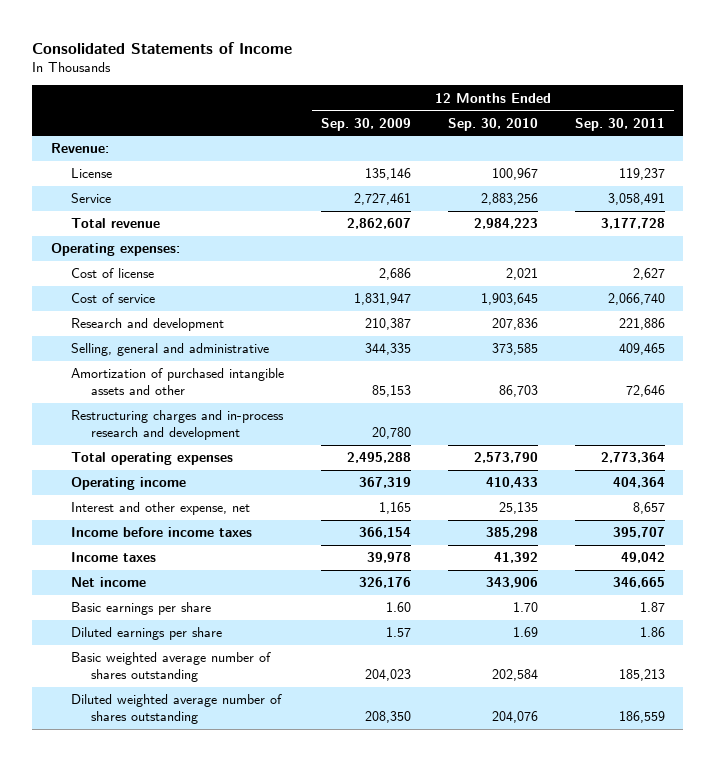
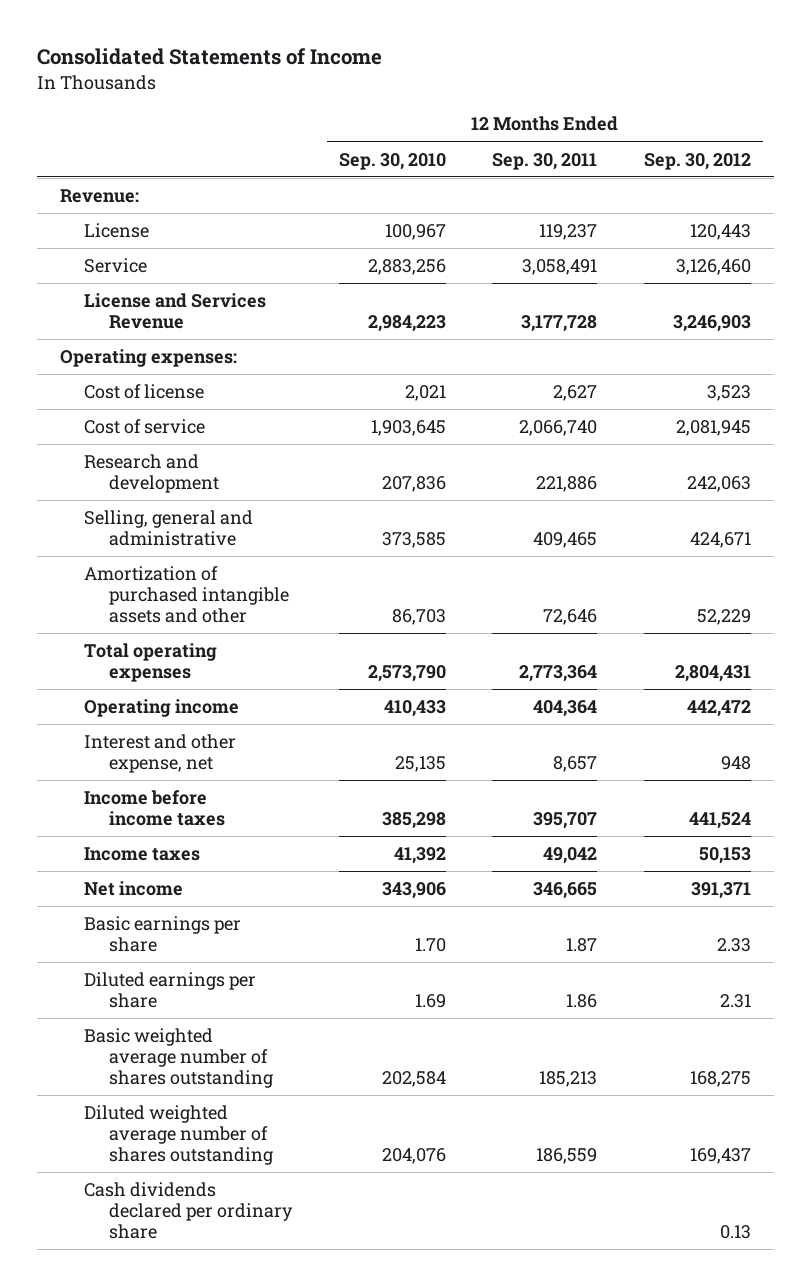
[320,117,411,131] Sep. 30, 2009 -> none
none -> [643,152,751,170] Sep. 30, 2012
[70,218,160,229] Total revenue -> [84,292,267,329] License and Services Revenue
[70,410,284,441] Restructuring charges and in-process research and development -> none
none -> [84,1181,294,1239] Cash dividends declared per ordinary share

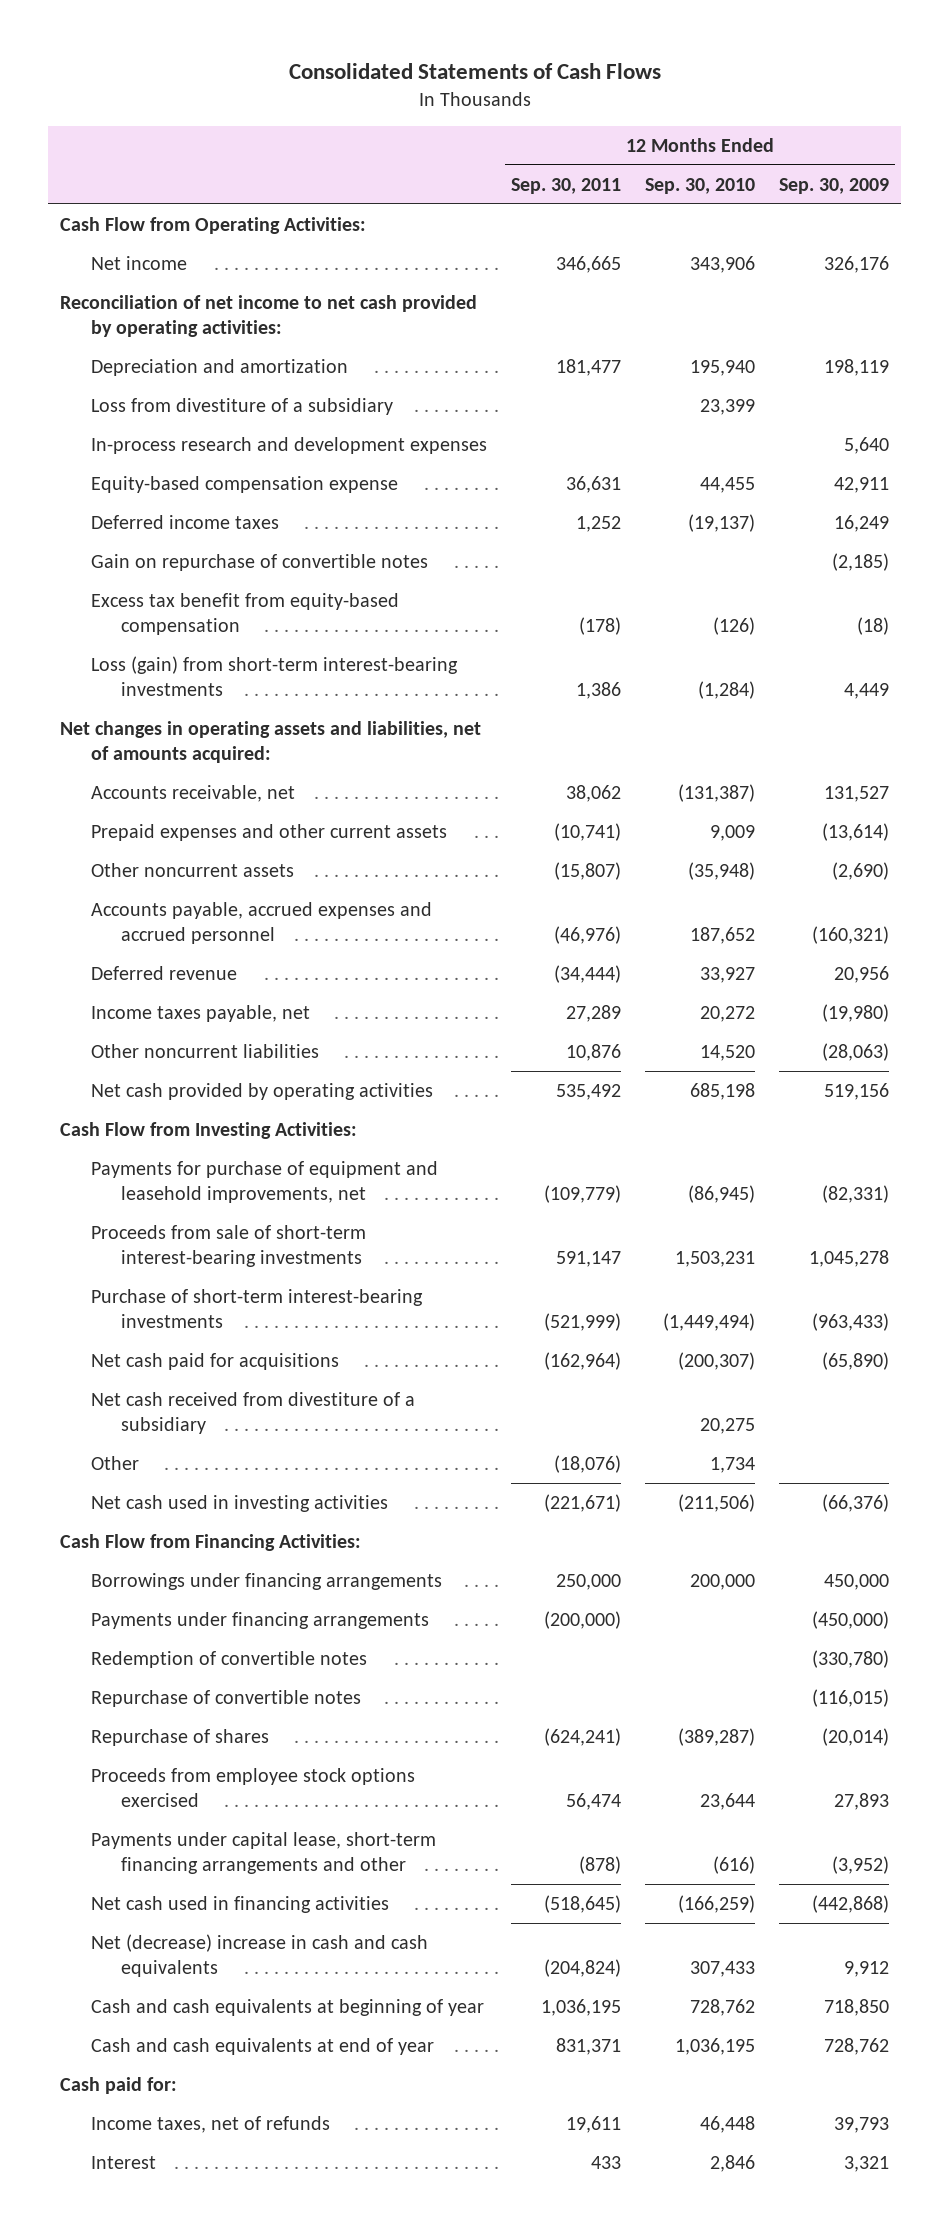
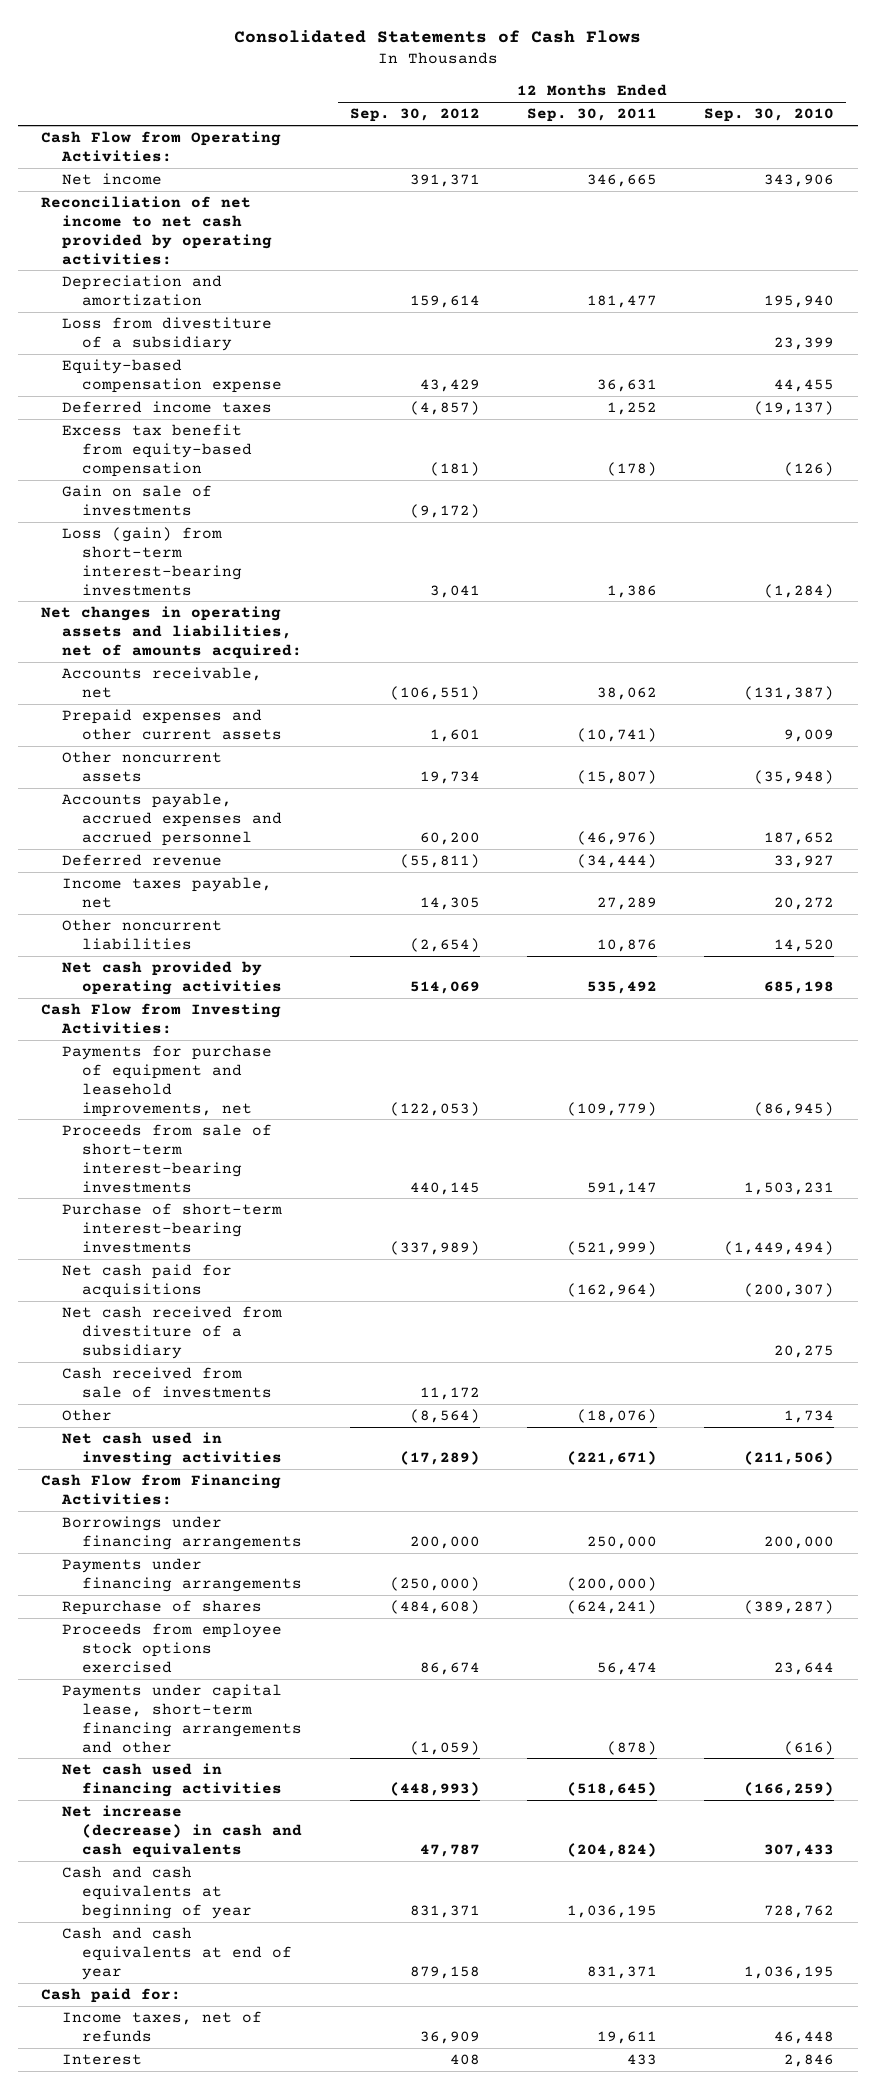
[778,177,889,194] Sep. 30, 2009 -> none
none -> [349,108,480,123] Sep. 30, 2012
[90,436,487,454] In-process research and development expenses -> none
[90,553,428,571] Gain on repurchase of convertible notes -> none
none -> [61,485,212,516] Gain on sale of investments
none -> [61,1367,273,1398] Cash received from sale of investments
[90,1650,367,1668] Redemption of convertible notes -> none
[90,1689,361,1707] Repurchase of convertible notes -> none
[90,1933,428,1978] Net (decrease) increase in cash and cash equivalents -> [61,1805,303,1858] Net increase (decrease) in cash and cash equivalents

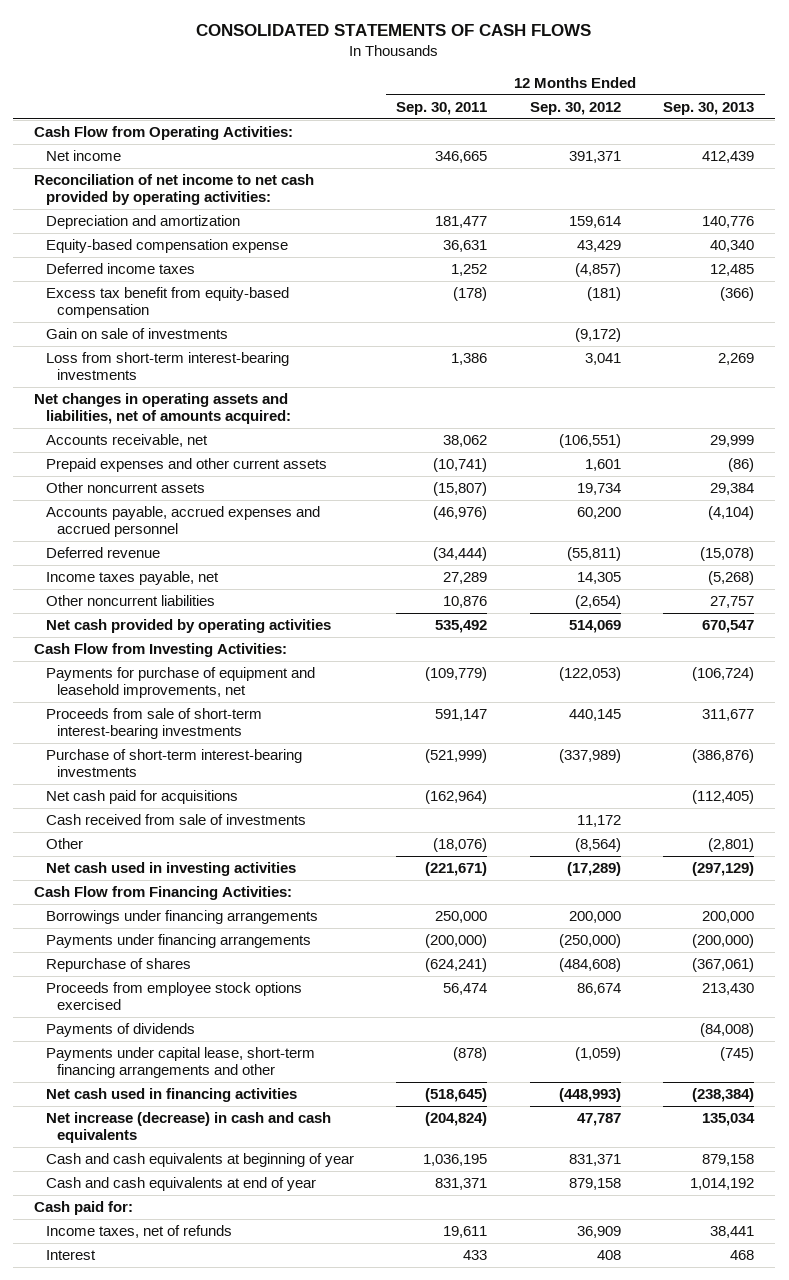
[233,30,641,44] Consolidated Statements of Cash Flows -> [196,24,592,37] CONSOLIDATED STATEMENTS OF CASH FLOWS
[704,108,835,123] Sep. 30, 2010 -> none
none -> [663,101,755,115] Sep. 30, 2013
[61,317,272,351] Loss from divestiture of a subsidiary -> none
[61,527,243,596] Loss (gain) from short-term interest-bearing investments -> [45,352,289,381] Loss from short-term interest-bearing investments
[61,1306,282,1359] Net cash received from divestiture of a subsidiary -> none
none -> [45,1023,195,1038] Payments of dividends

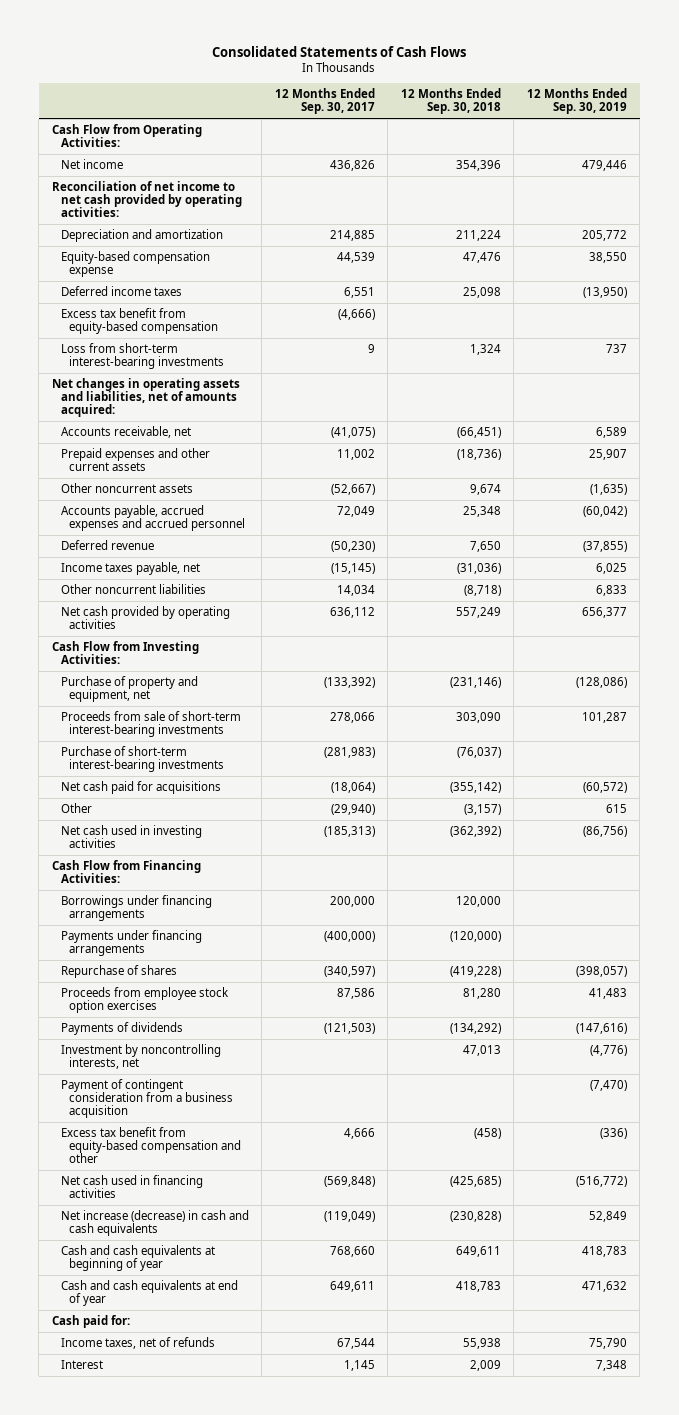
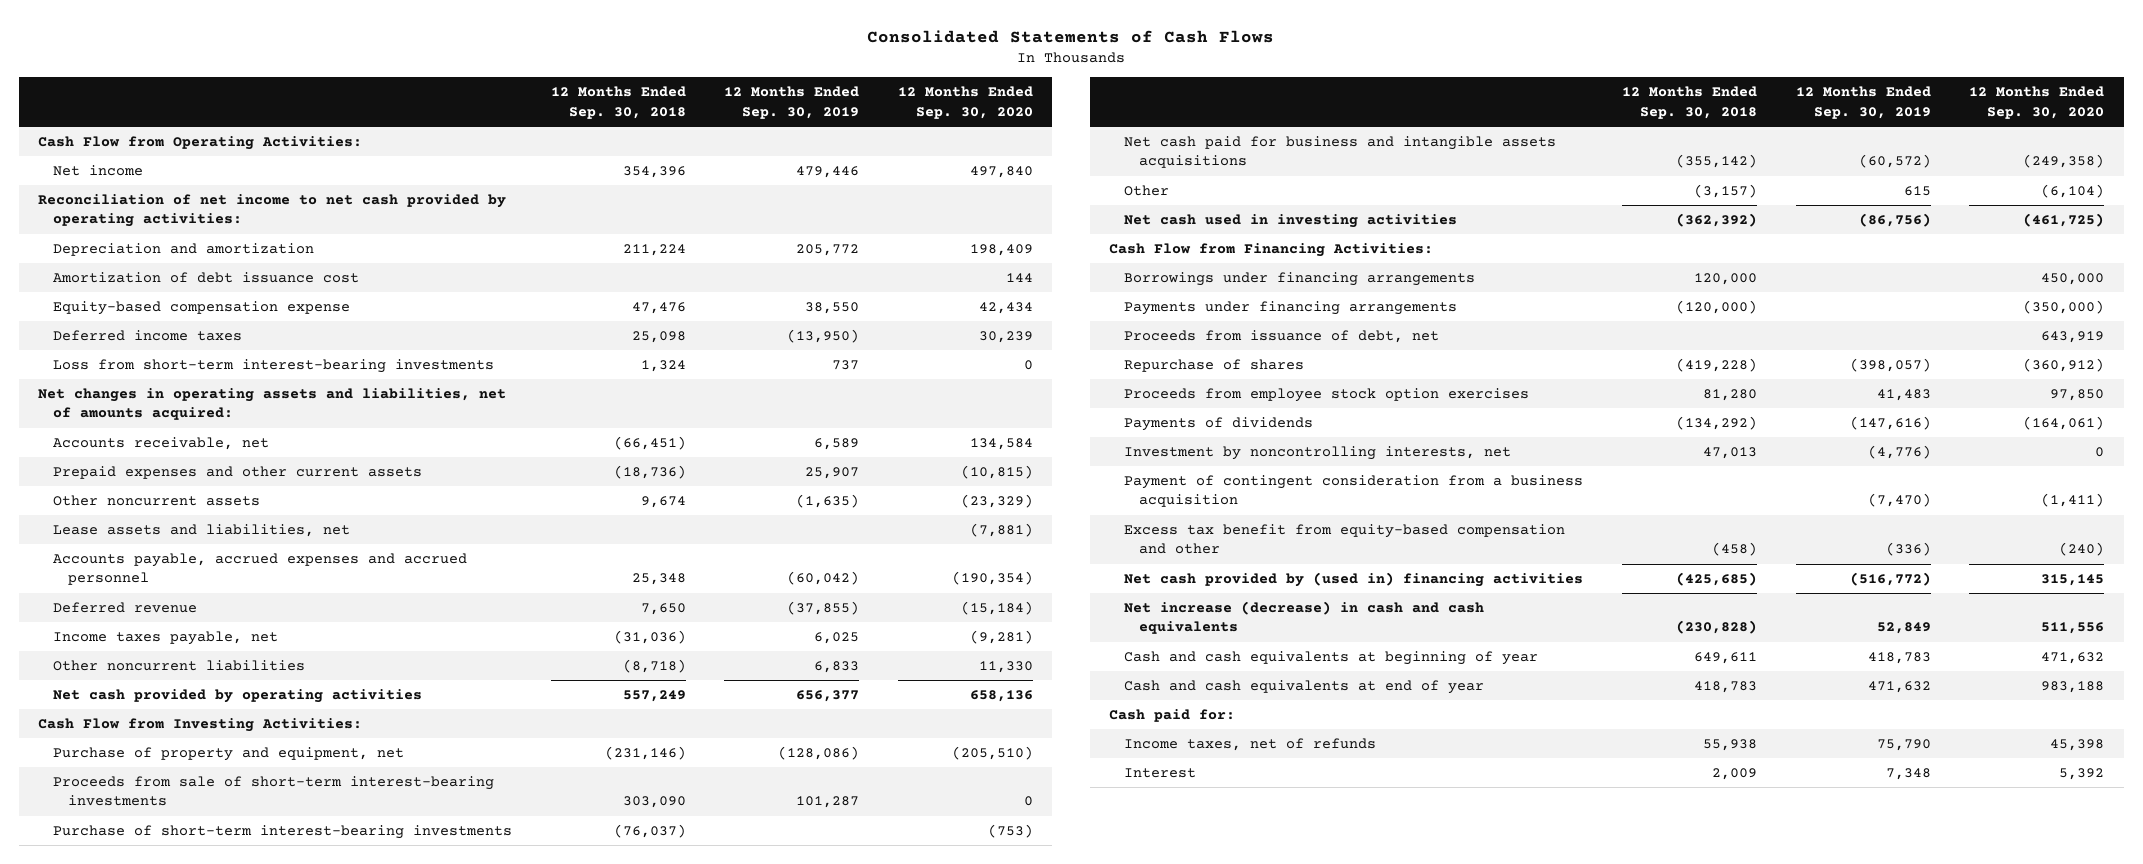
[274,88,375,115] 12 Months Ended Sep. 30, 2017 -> none
none -> [898,86,1034,119] 12 Months Ended Sep. 30, 2020
none -> [53,271,360,283] Amortization of debt issuance cost
[60,307,219,335] Excess tax benefit from equity-based compensation -> none
none -> [53,523,351,537] Lease assets and liabilities, net
[60,780,221,794] Net cash paid for acquisitions -> [1124,135,1557,169] Net cash paid for business and intangible assets acquisitions
none -> [1124,329,1440,343] Proceeds from issuance of debt, net
[60,1174,203,1199] Net cash used in financing activities -> [1124,571,1584,587] Net cash provided by (used in) financing activities

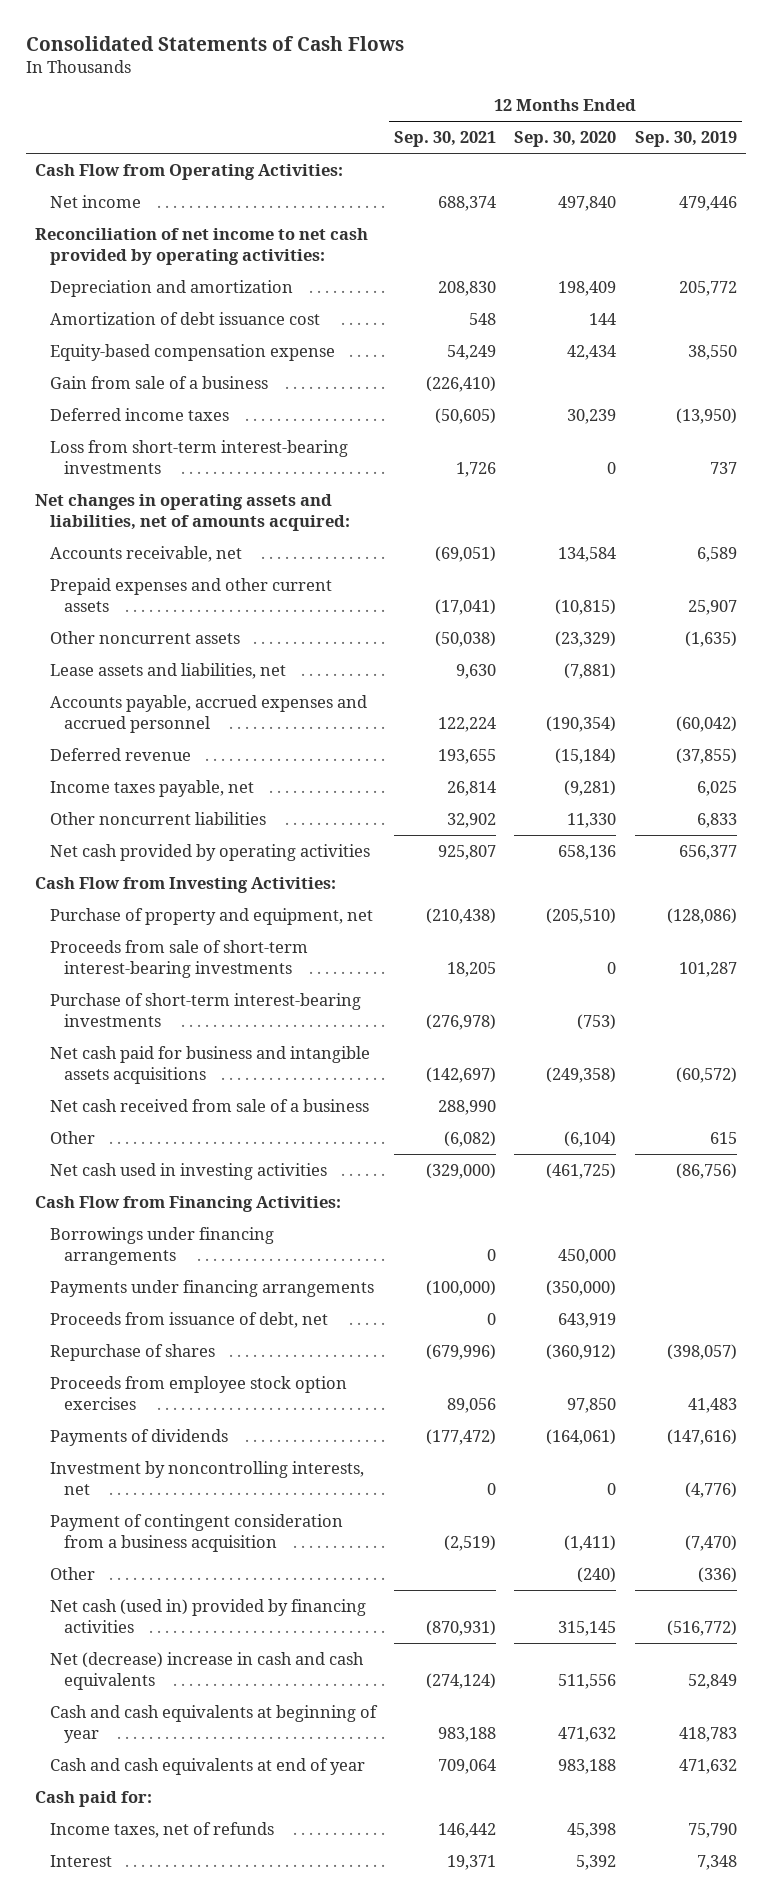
[550,86,686,119] 12 Months Ended Sep. 30, 2018 -> none
none -> [394,131,497,148] Sep. 30, 2021
none -> [49,375,268,389] Gain from sale of a business
none -> [49,1098,369,1112] Net cash received from sale of a business
[1124,523,1566,555] Excess tax benefit from equity-based compensation and other -> [49,1566,95,1580] Other
[1124,571,1584,587] Net cash provided by (used in) financing activities -> [49,1598,366,1633] Net cash (used in) provided by financing activities
[1124,600,1485,635] Net increase (decrease) in cash and cash equivalents -> [49,1651,364,1690] Net (decrease) increase in cash and cash equivalents

